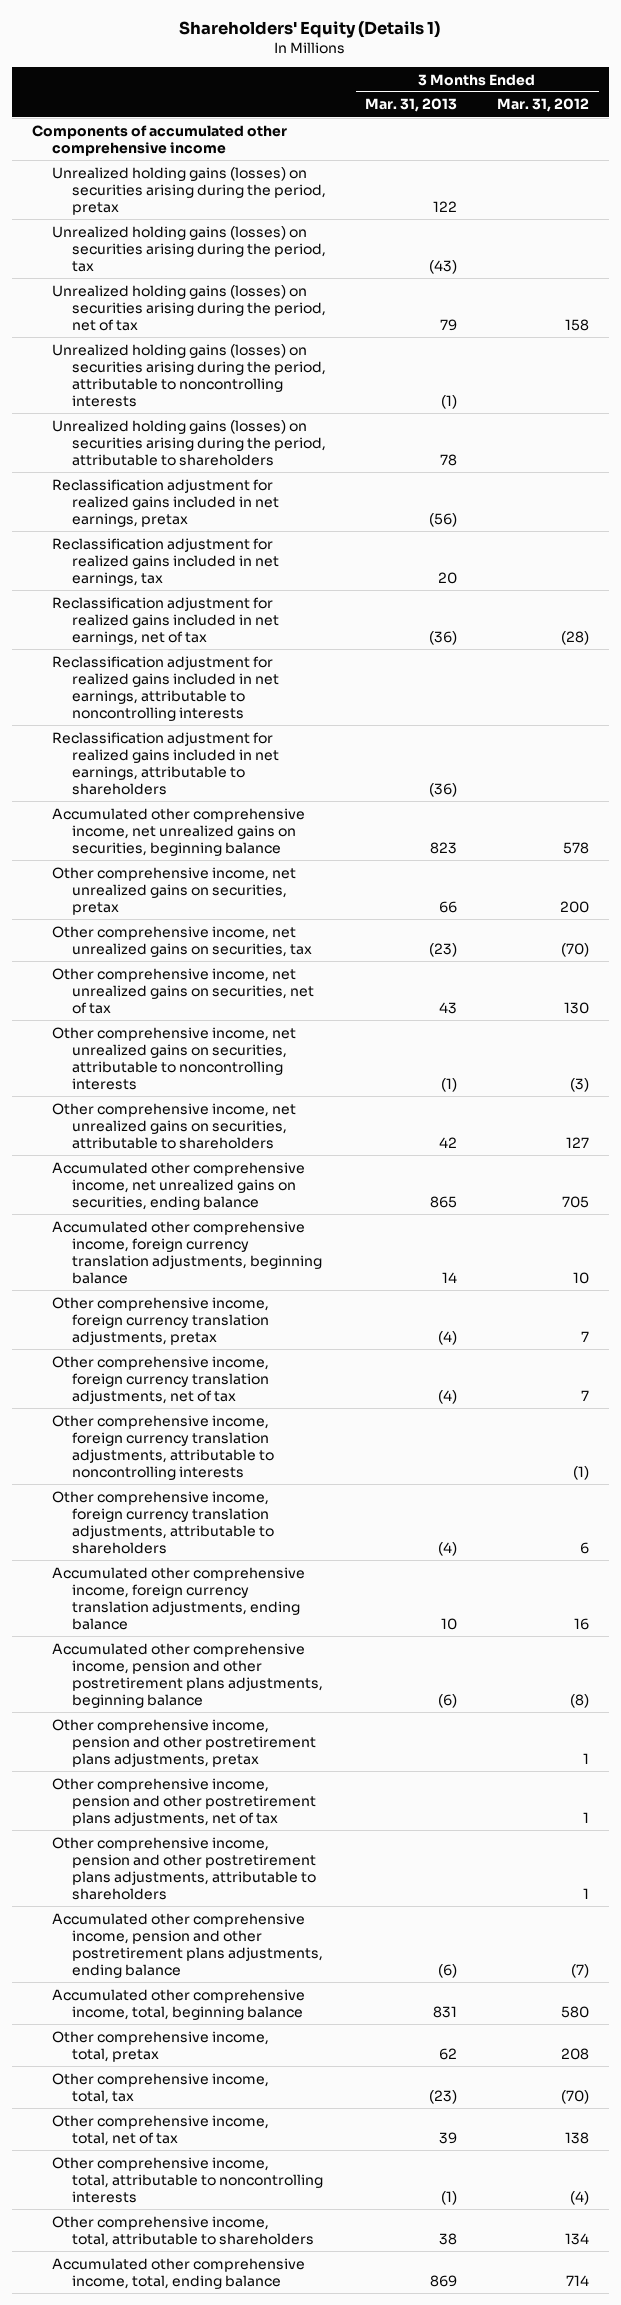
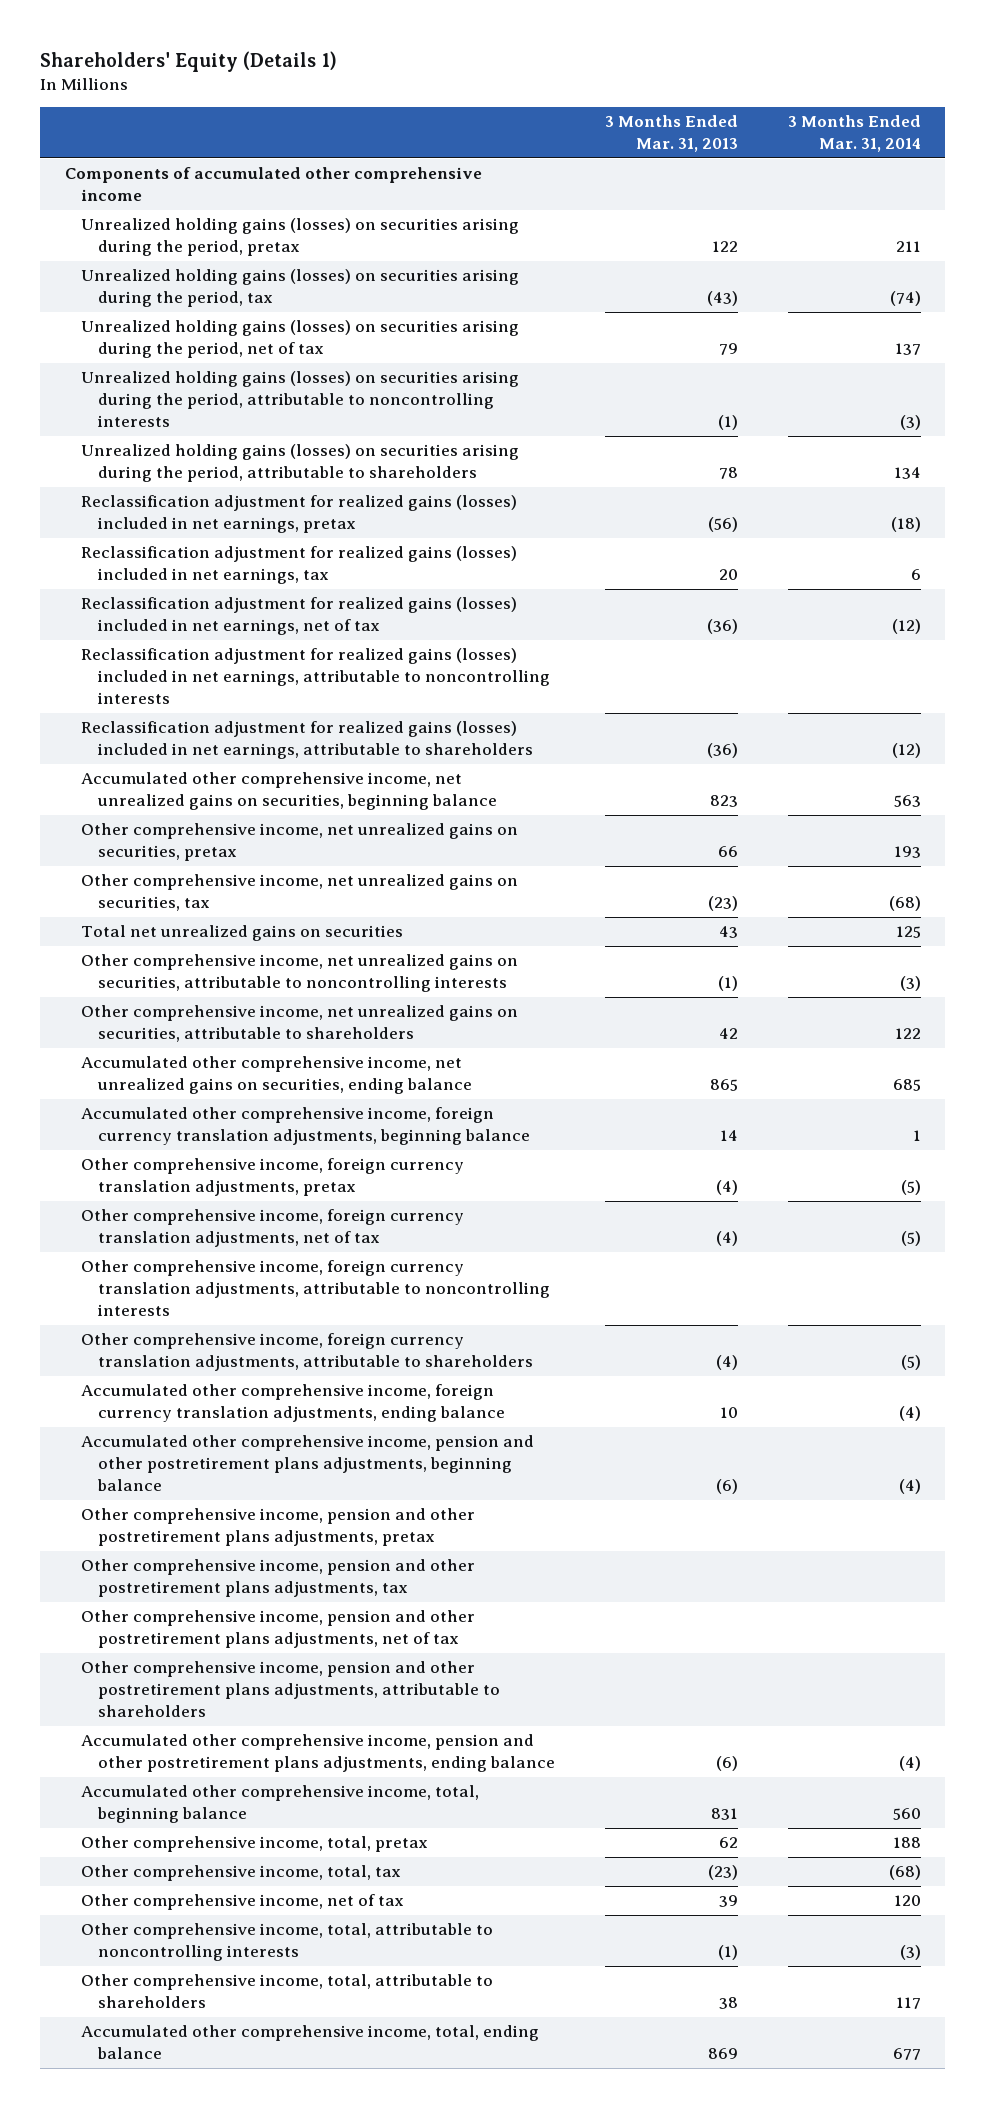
[497,98,590,113] Mar. 31, 2012 -> none
none -> [787,115,921,153] 3 Months Ended Mar. 31, 2014
[51,478,279,527] Reclassification adjustment for realized gains included in net earnings, pretax -> [81,495,518,534] Reclassification adjustment for realized gains (losses) included in net earnings, pretax
[51,537,279,586] Reclassification adjustment for realized gains included in net earnings, tax -> [81,546,518,585] Reclassification adjustment for realized gains (losses) included in net earnings, tax
[51,596,279,645] Reclassification adjustment for realized gains included in net earnings, net of tax -> [81,597,518,636] Reclassification adjustment for realized gains (losses) included in net earnings, net of tax
[51,655,279,721] Reclassification adjustment for realized gains included in net earnings, attributable to noncontrolling interests -> [81,648,550,705] Reclassification adjustment for realized gains (losses) included in net earnings, attributable to noncontrolling interests
[51,731,279,795] Reclassification adjustment for realized gains included in net earnings, attributable to shareholders -> [81,721,533,760] Reclassification adjustment for realized gains (losses) included in net earnings, attributable to shareholders
[51,967,314,1014] Other comprehensive income, net unrealized gains on securities, net of tax -> [81,925,404,942] Total net unrealized gains on securities
none -> [81,1559,476,1598] Other comprehensive income, pension and other postretirement plans adjustments, tax
[51,2114,269,2146] Other comprehensive income, total, net of tax -> [81,1894,405,1911] Other comprehensive income, net of tax

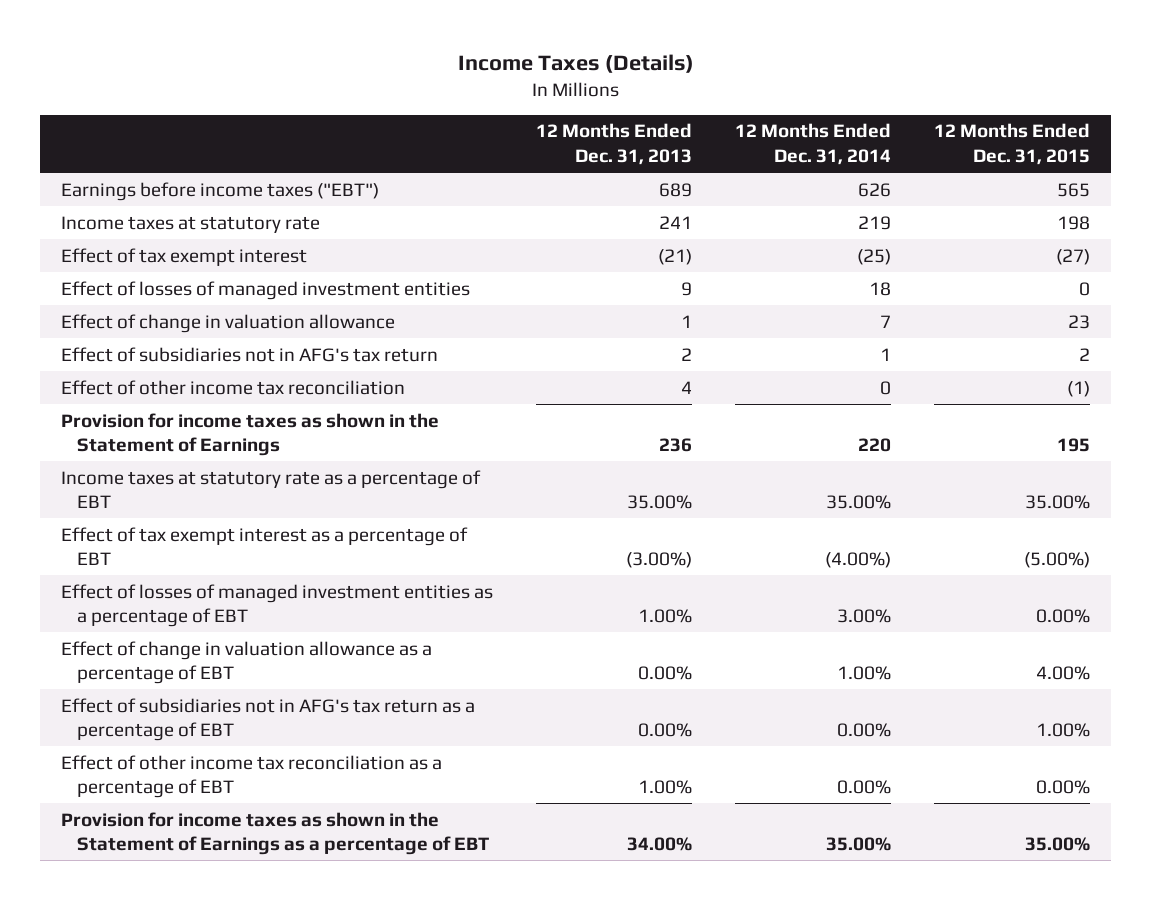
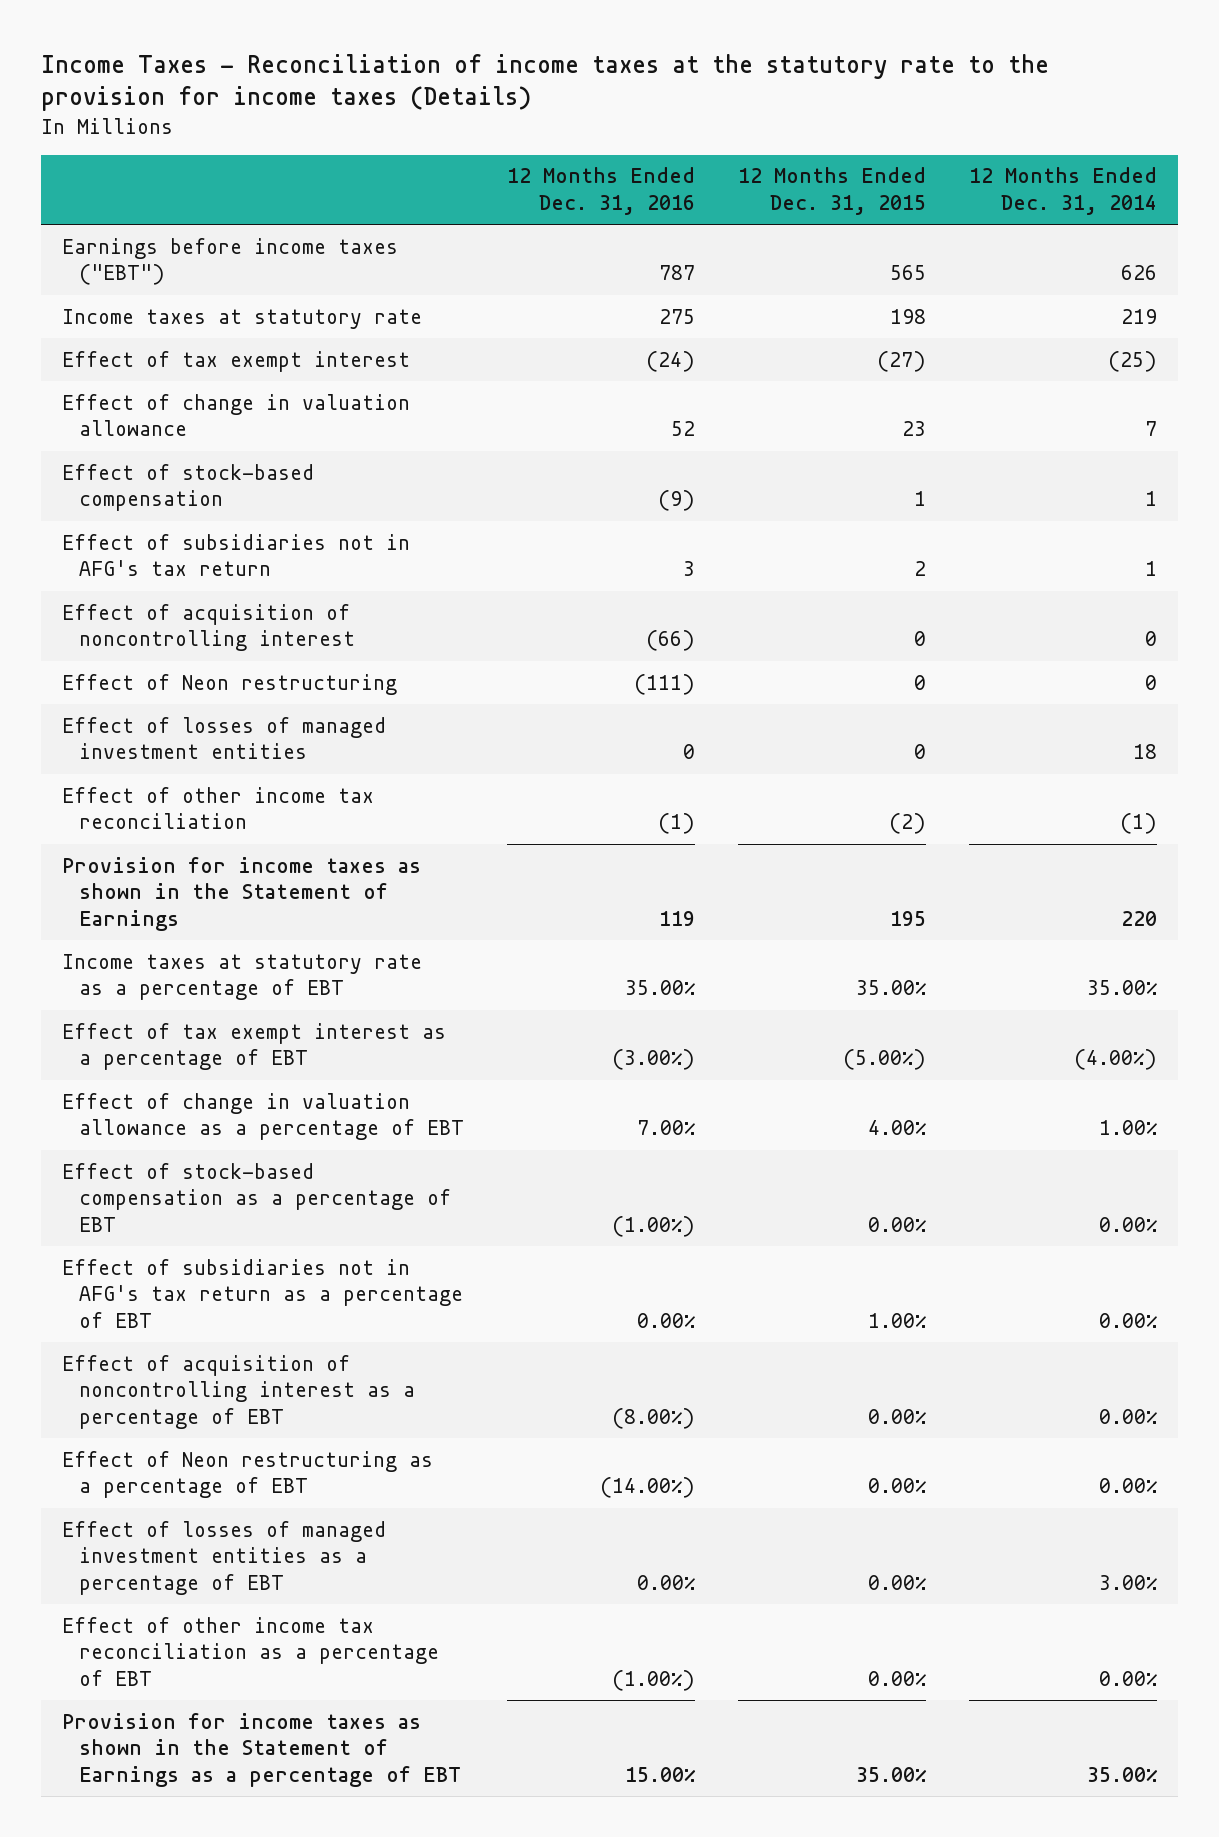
[457,53,694,73] Income Taxes (Details) -> [40,53,1049,112] Income Taxes - Reconciliation of income taxes at the statutory rate to the provision for income taxes (Details)
[536,123,693,166] 12 Months Ended Dec. 31, 2013 -> none
none -> [507,167,696,215] 12 Months Ended Dec. 31, 2016
none -> [61,463,314,512] Effect of stock-based compensation
none -> [61,603,356,652] Effect of acquisition of noncontrolling interest
none -> [61,673,397,695] Effect of Neon restructuring
[61,280,471,300] Effect of losses of managed investment entities -> [61,716,386,760] Effect of losses of managed investment entities
[879,380,891,395] 0 -> [1119,813,1157,835] (1)
[1066,380,1090,397] (1) -> [888,813,926,835] (2)
none -> [61,1162,452,1232] Effect of stock-based compensation as a percentage of EBT
none -> [61,1354,416,1429] Effect of acquisition of noncontrolling interest as a percentage of EBT
none -> [61,1450,433,1499] Effect of Neon restructuring as a percentage of EBT
[61,583,494,628] Effect of losses of managed investment entities as a percentage of EBT -> [61,1520,386,1595] Effect of losses of managed investment entities as a percentage of EBT

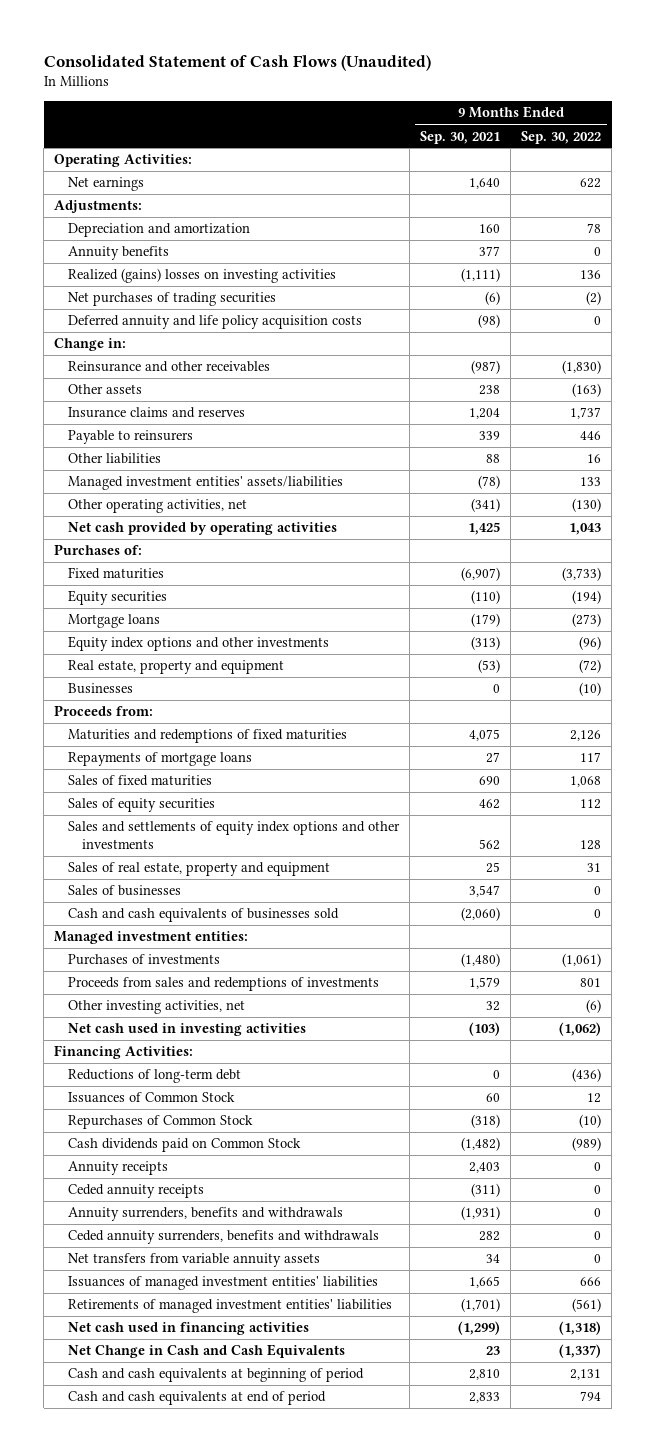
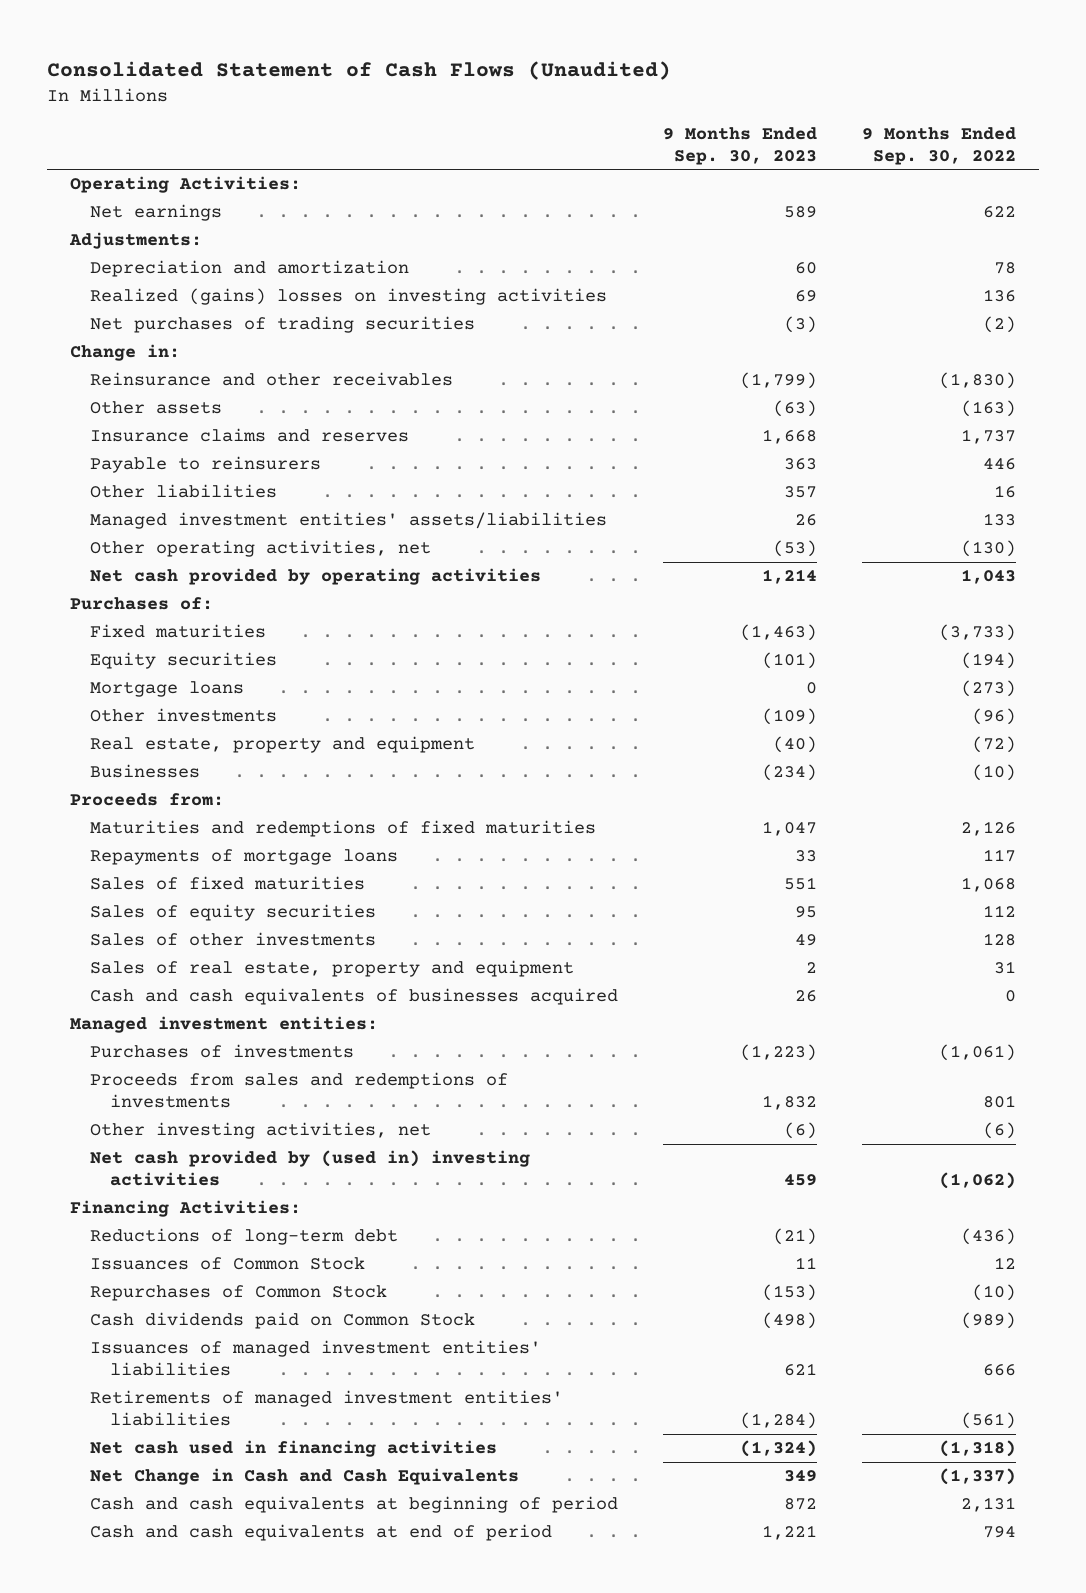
[420,130,501,144] Sep. 30, 2021 -> none
none -> [663,127,818,165] 9 Months Ended Sep. 30, 2023
[67,246,169,261] Annuity benefits -> none
[67,315,362,330] Deferred annuity and life policy acquisition costs -> none
[67,636,329,652] Equity index options and other investments -> [89,708,277,723] Other investments
[67,821,400,850] Sales and settlements of equity index options and other investments -> [89,932,376,947] Sales of other investments
[67,885,181,897] Sales of businesses -> none
[67,908,339,923] Cash and cash equivalents of businesses sold -> [89,988,618,1006] Cash and cash equivalents of businesses acquired
[67,1023,306,1037] Net cash used in investing activities -> [89,1150,530,1187] Net cash provided by (used in) investing activities
[67,1161,168,1176] Annuity receipts -> none
[67,1184,204,1199] Ceded annuity receipts -> none
[67,1207,343,1222] Annuity surrenders, benefits and withdrawals -> none
[67,1230,379,1245] Ceded annuity surrenders, benefits and withdrawals -> none
[67,1253,320,1268] Net transfers from variable annuity assets -> none

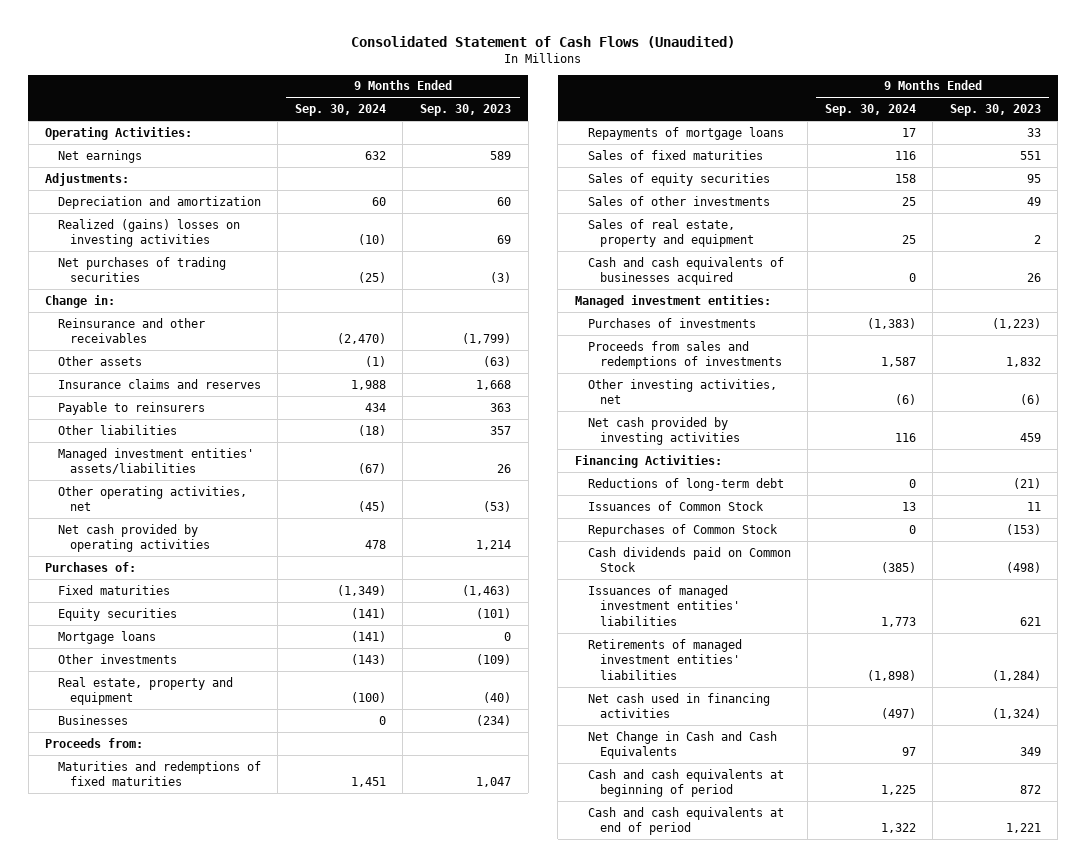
[862,127,1017,165] 9 Months Ended Sep. 30, 2022 -> none
none -> [294,104,386,117] Sep. 30, 2024
[89,1150,530,1187] Net cash provided by (used in) investing activities -> [587,416,741,446] Net cash provided by investing activities

